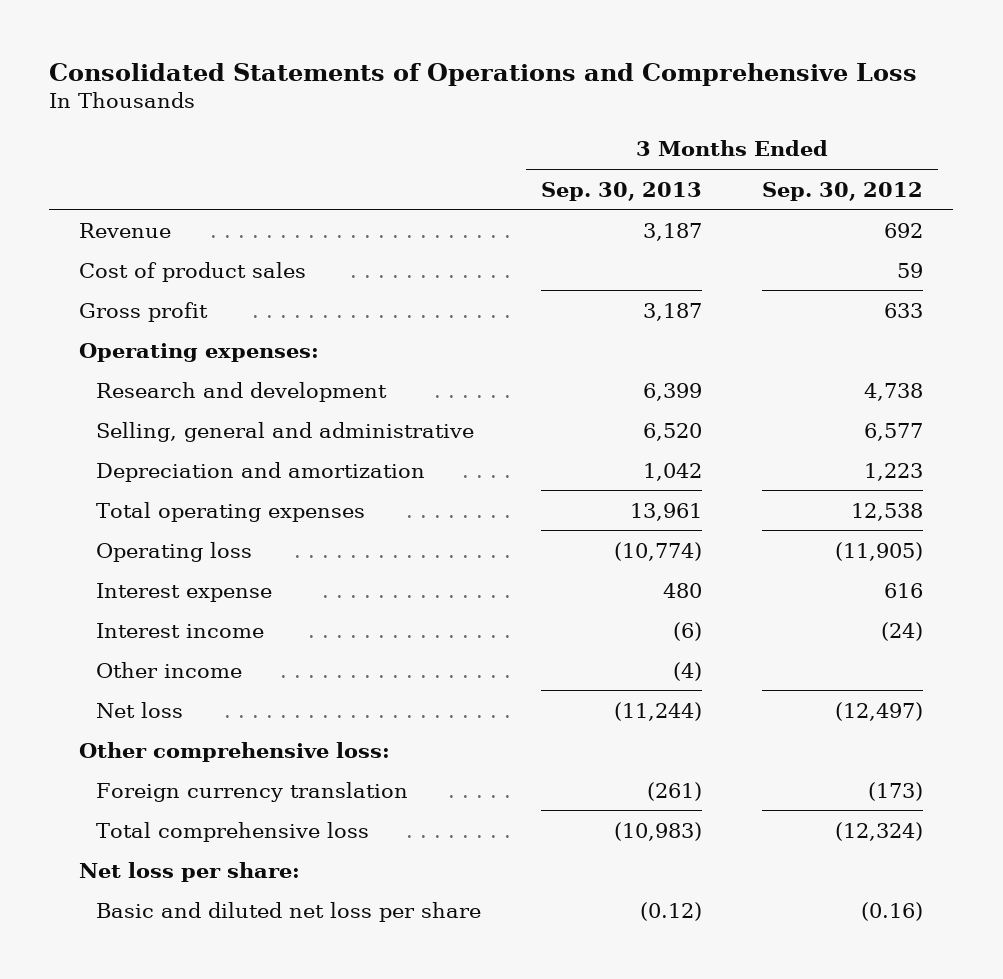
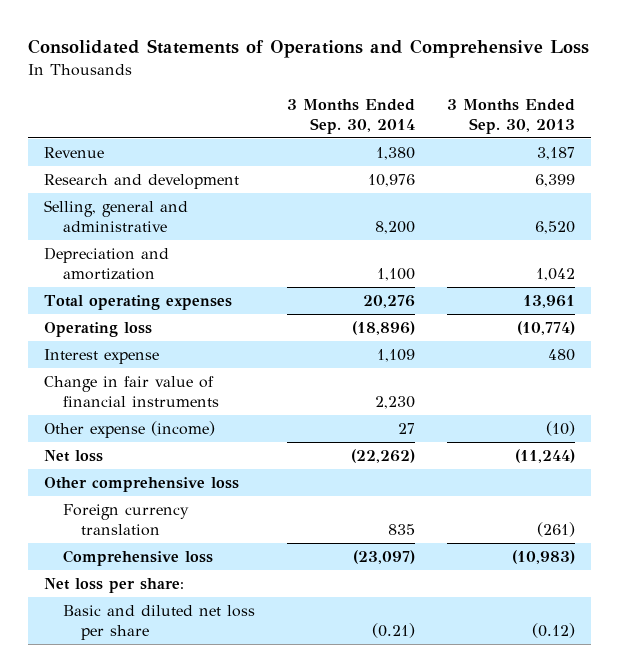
[762,181,924,201] Sep. 30, 2012 -> none
none -> [286,99,415,134] 3 Months Ended Sep. 30, 2014
[79,261,307,282] Cost of product sales -> none
[79,301,209,322] Gross profit -> none
[79,342,320,362] Operating expenses: -> none
[96,622,265,638] Interest income -> none
none -> [44,376,219,407] Change in fair value of financial instruments
[96,661,243,678] Other income -> [44,421,216,439] Other expense (income)
[673,661,703,681] (4) -> [545,421,575,437] (10)
[79,741,391,762] Other comprehensive loss: -> [44,477,240,493] Other comprehensive loss
[96,821,370,842] Total comprehensive loss -> [62,550,213,567] Comprehensive loss

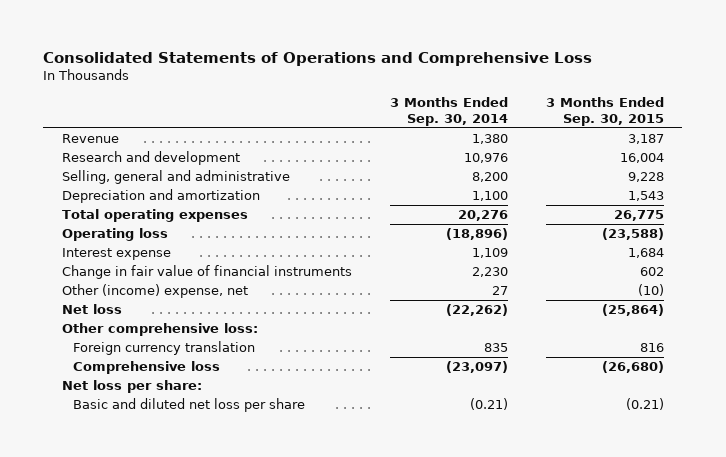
[446,99,575,134] 3 Months Ended Sep. 30, 2013 -> none
none -> [545,97,664,126] 3 Months Ended Sep. 30, 2015
[44,421,216,439] Other expense (income) -> [62,284,249,299] Other (income) expense, net
[44,477,240,493] Other comprehensive loss -> [62,323,259,337] Other comprehensive loss:

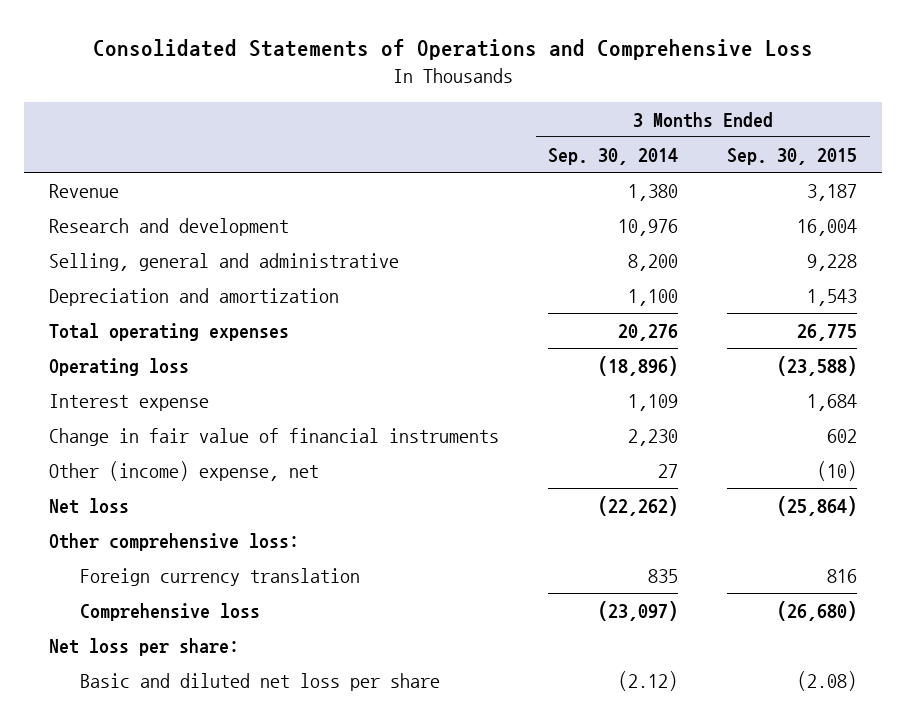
[469,398,508,411] (0.21) -> [617,670,678,691] (2.12)
[625,398,664,411] (0.21) -> [797,670,858,691] (2.08)

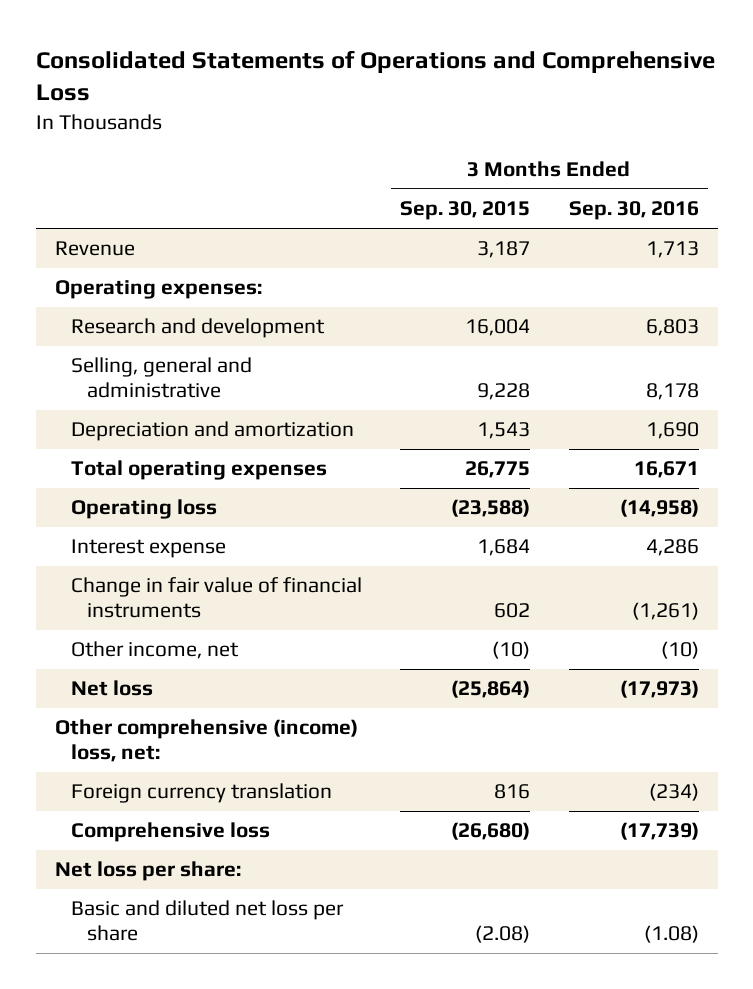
[547,147,678,165] Sep. 30, 2014 -> none
none -> [568,201,699,221] Sep. 30, 2016
none -> [54,280,262,300] Operating expenses:
[48,460,319,481] Other (income) expense, net -> [70,641,239,660] Other income, net
[48,532,299,551] Other comprehensive loss: -> [54,719,358,762] Other comprehensive (income) loss, net:

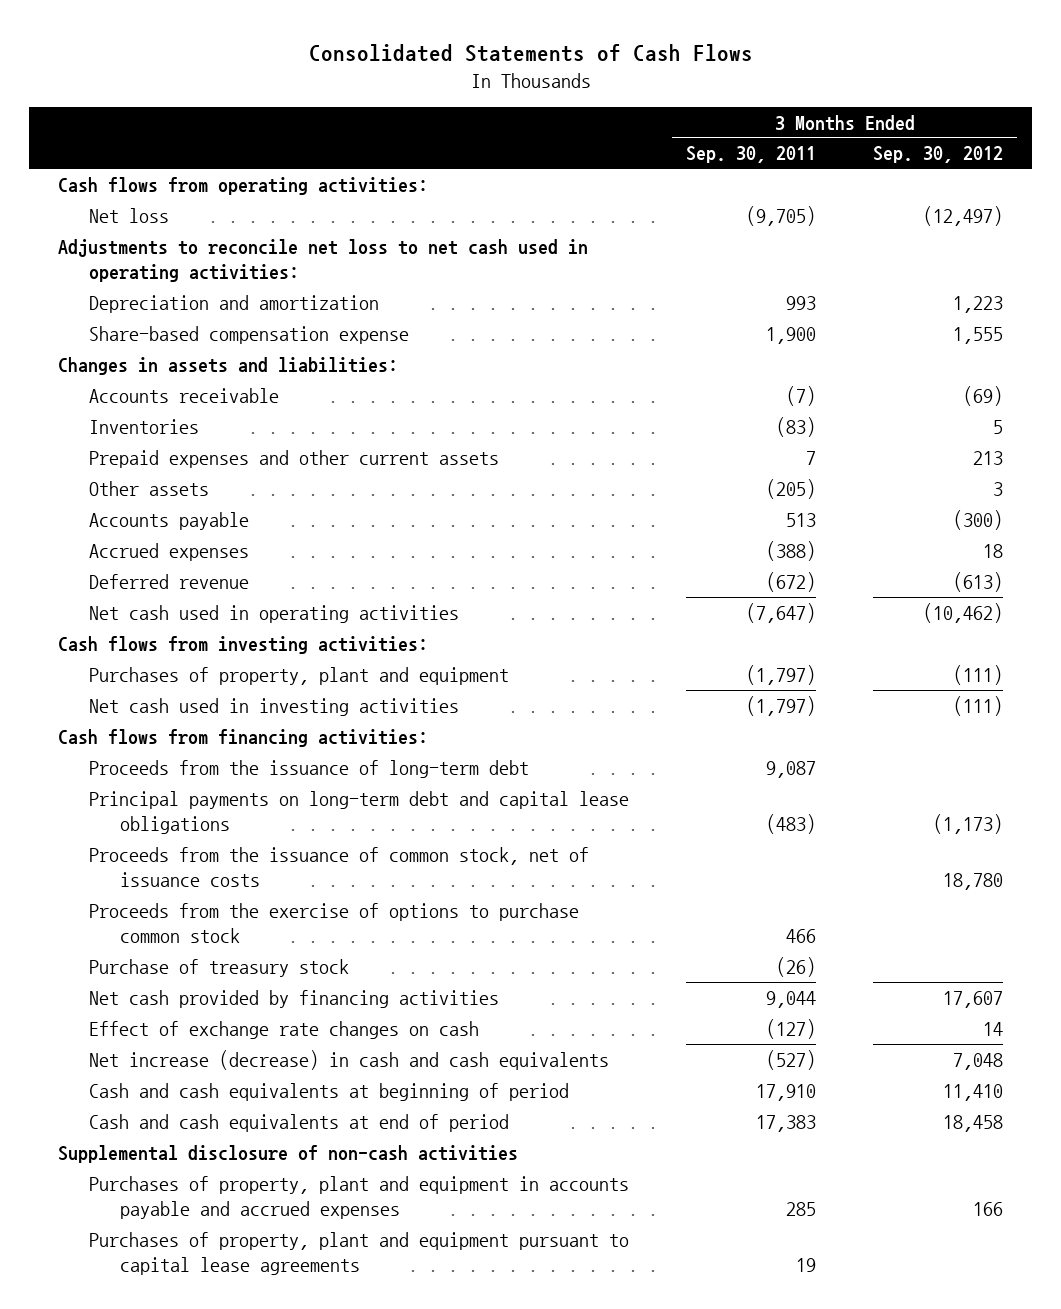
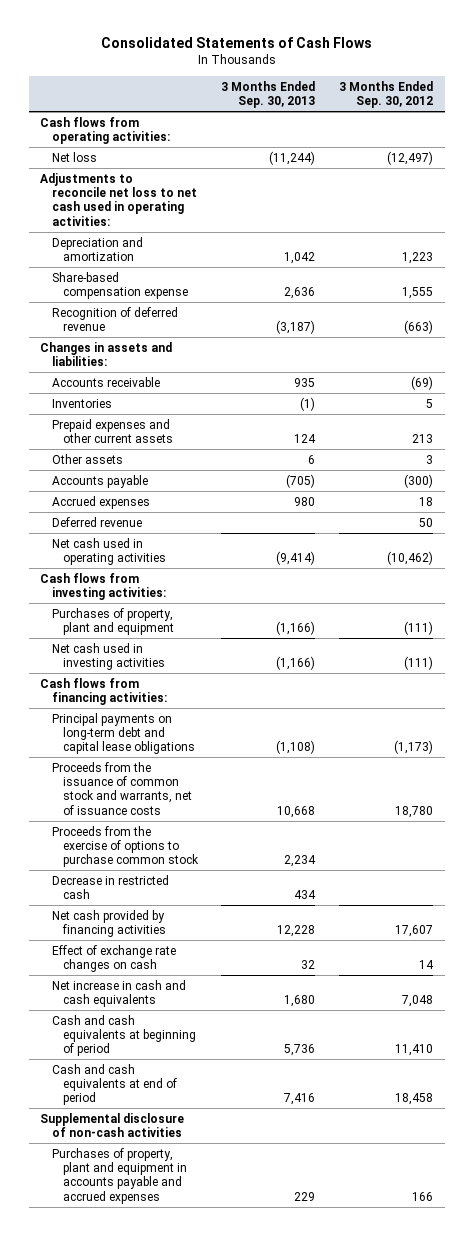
[686,146,817,164] Sep. 30, 2011 -> none
none -> [221,80,316,109] 3 Months Ended Sep. 30, 2013
none -> [51,306,178,332] Recognition of deferred revenue
[953,571,1004,592] (613) -> [418,517,433,527] 50
[88,759,529,778] Proceeds from the issuance of long-term debt -> none
[88,846,589,888] Proceeds from the issuance of common stock, net of issuance costs -> [51,761,192,815] Proceeds from the issuance of common stock and warrants, net of issuance costs
[88,958,349,977] Purchase of treasury stock -> none
none -> [51,874,169,900] Decrease in restricted cash
[88,1049,609,1070] Net increase (decrease) in cash and cash equivalents -> [51,979,186,1008] Net increase in cash and cash equivalents
[88,1231,629,1276] Purchases of property, plant and equipment pursuant to capital lease agreements -> none

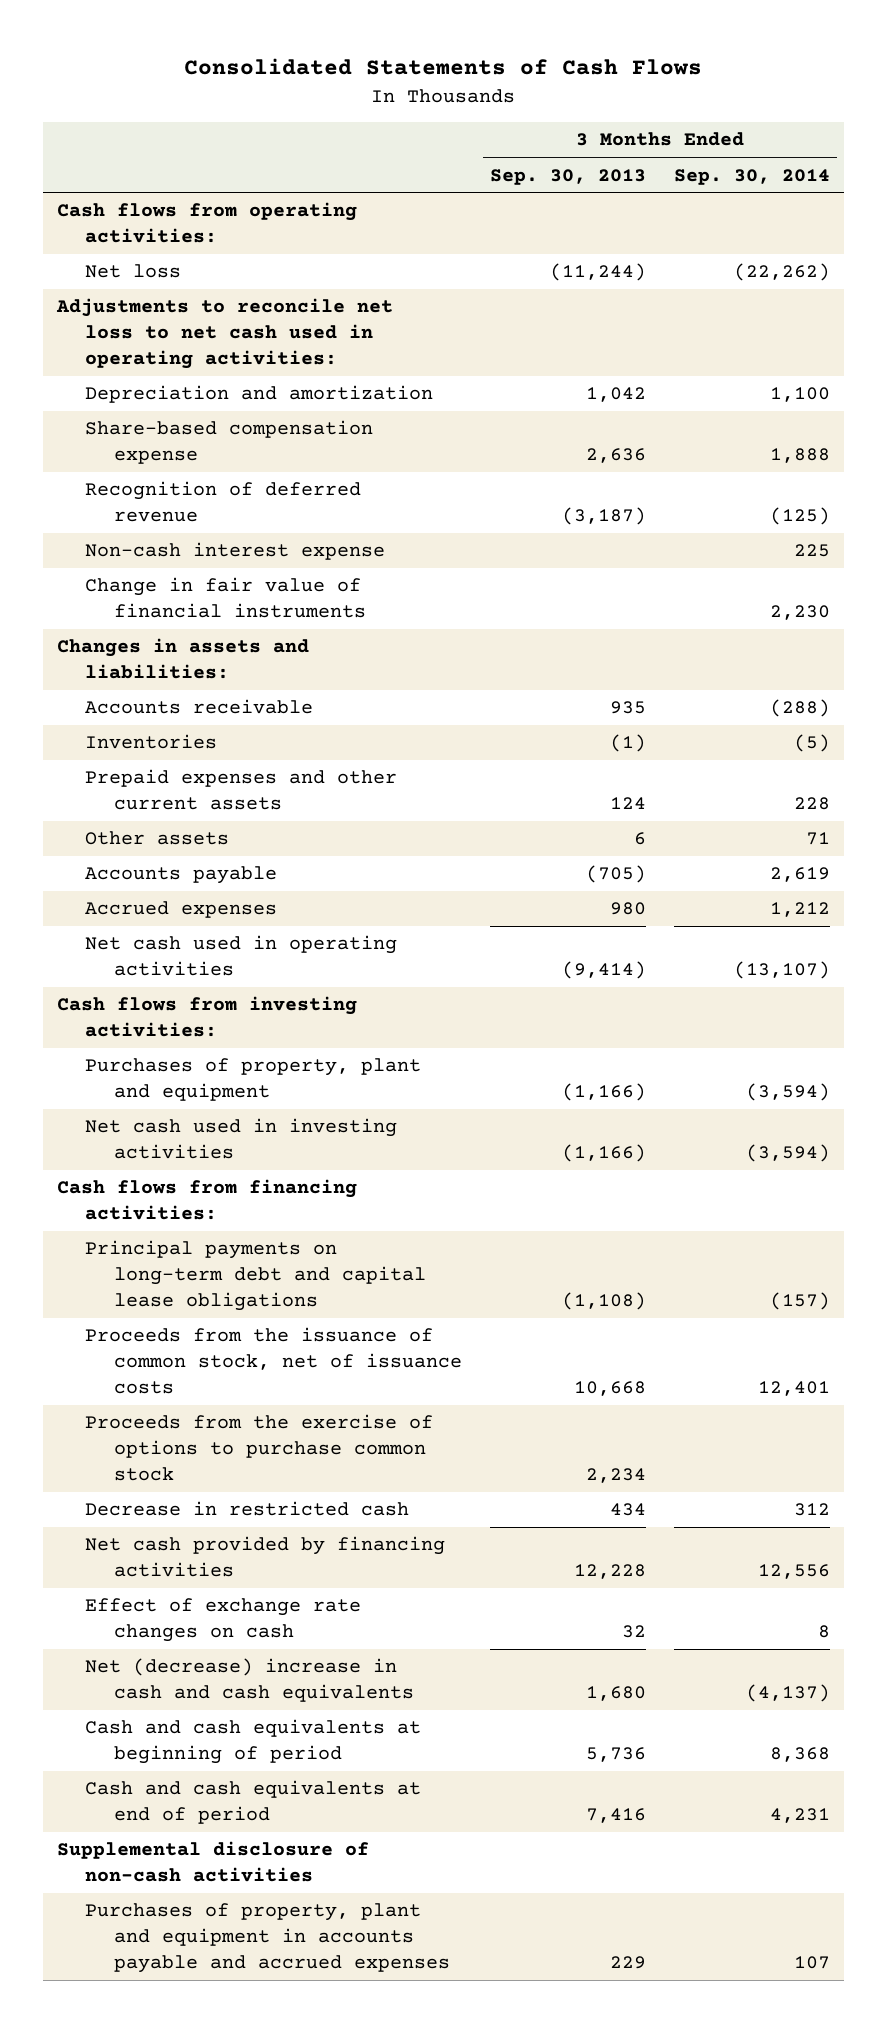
[338,80,433,109] 3 Months Ended Sep. 30, 2012 -> none
none -> [673,168,830,185] Sep. 30, 2014
none -> [85,542,386,561] Non-cash interest expense
none -> [85,577,367,619] Change in fair value of financial instruments
[51,516,142,527] Deferred revenue -> none
[51,761,192,815] Proceeds from the issuance of common stock and warrants, net of issuance costs -> [85,1327,463,1394] Proceeds from the issuance of common stock, net of issuance costs
[51,979,186,1008] Net increase in cash and cash equivalents -> [85,1658,415,1703] Net (decrease) increase in cash and cash equivalents

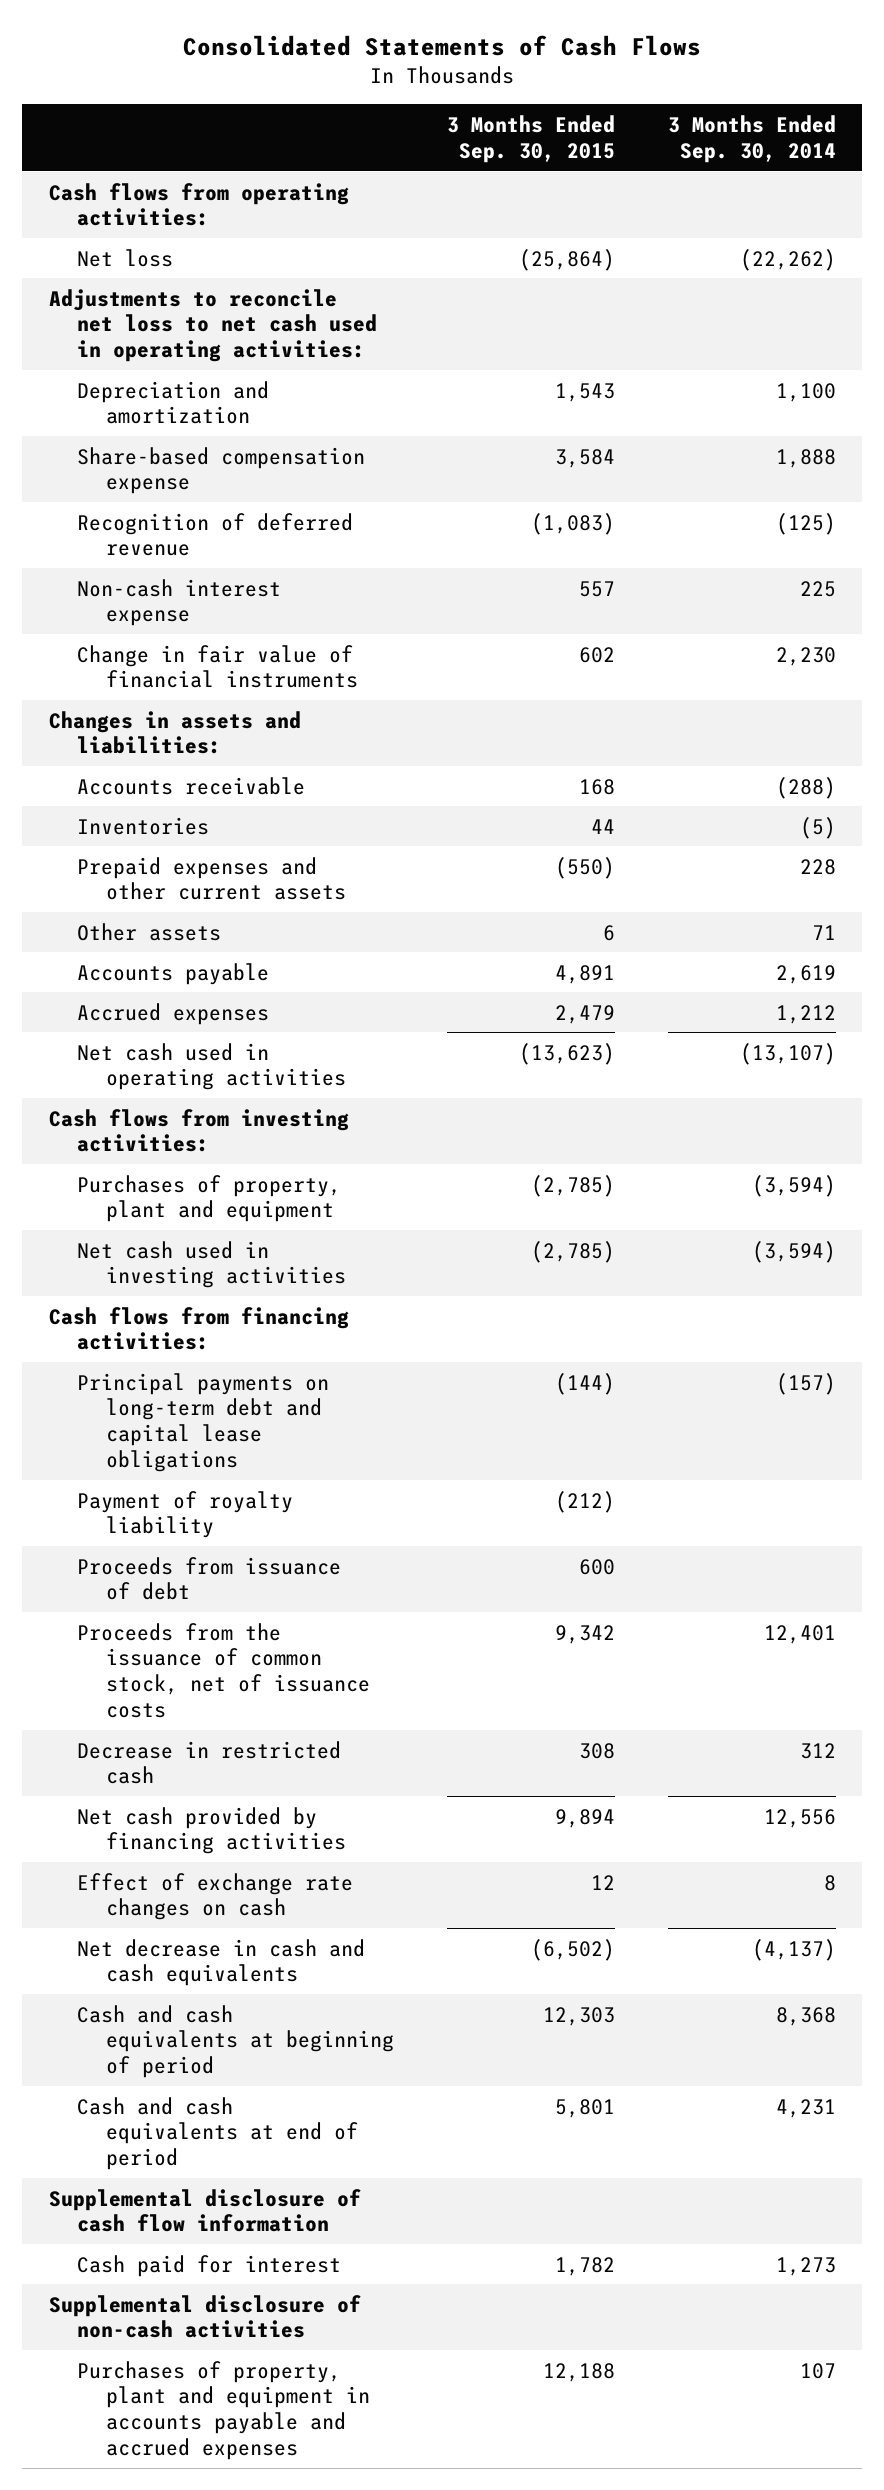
[489,168,646,185] Sep. 30, 2013 -> none
none -> [446,114,615,163] 3 Months Ended Sep. 30, 2015
none -> [77,1490,294,1539] Payment of royalty liability
none -> [77,1556,342,1601] Proceeds from issuance of debt
[85,1414,434,1481] Proceeds from the exercise of options to purchase common stock -> none
[85,1658,415,1703] Net (decrease) increase in cash and cash equivalents -> [77,1938,366,1987] Net decrease in cash and cash equivalents
none -> [48,2188,361,2233] Supplemental disclosure of cash flow information
none -> [77,2254,342,2277] Cash paid for interest

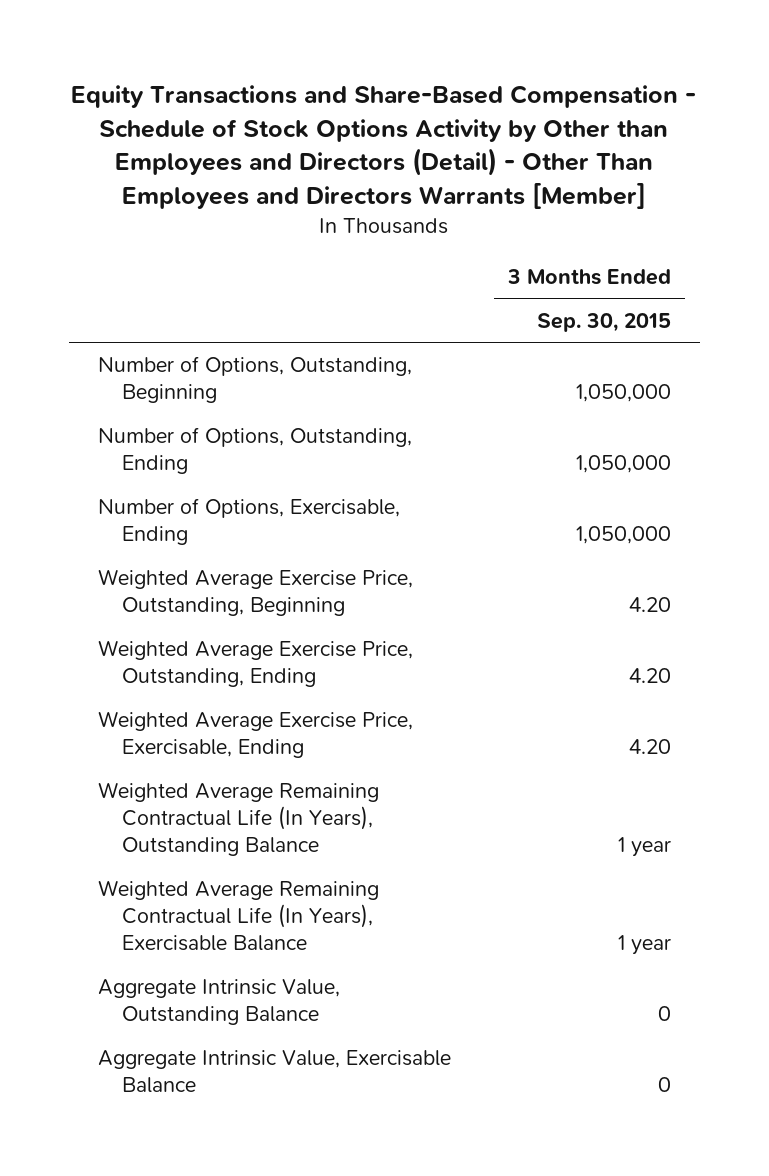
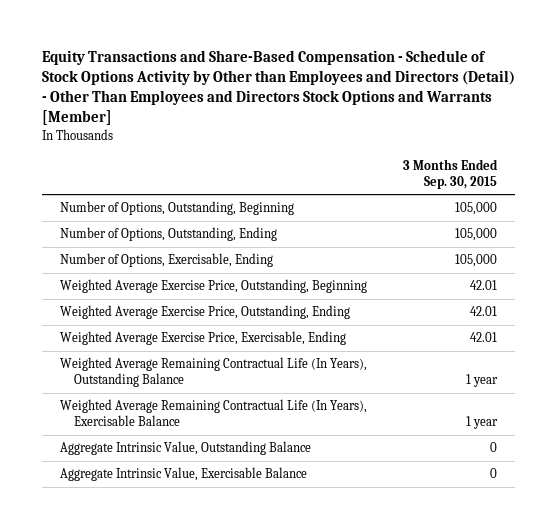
[71,84,697,209] Equity Transactions and Share-Based Compensation - Schedule of Stock Options Activity by Other than Employees and Directors (Detail) - Other Than Employees and Directors Warrants [Member] -> [42,50,516,126] Equity Transactions and Share-Based Compensation - Schedule of Stock Options Activity by Other than Employees and Directors (Detail) - Other Than Employees and Directors Stock Options and Warrants [Member]
[576,384,672,403] 1,050,000 -> [455,202,498,216] 105,000
[576,455,672,474] 1,050,000 -> [455,228,498,242] 105,000
[576,526,672,545] 1,050,000 -> [455,254,498,268] 105,000
[629,597,672,613] 4.20 -> [470,280,498,291] 42.01
[629,668,672,684] 4.20 -> [470,306,498,317] 42.01
[629,739,672,755] 4.20 -> [470,332,498,343] 42.01

